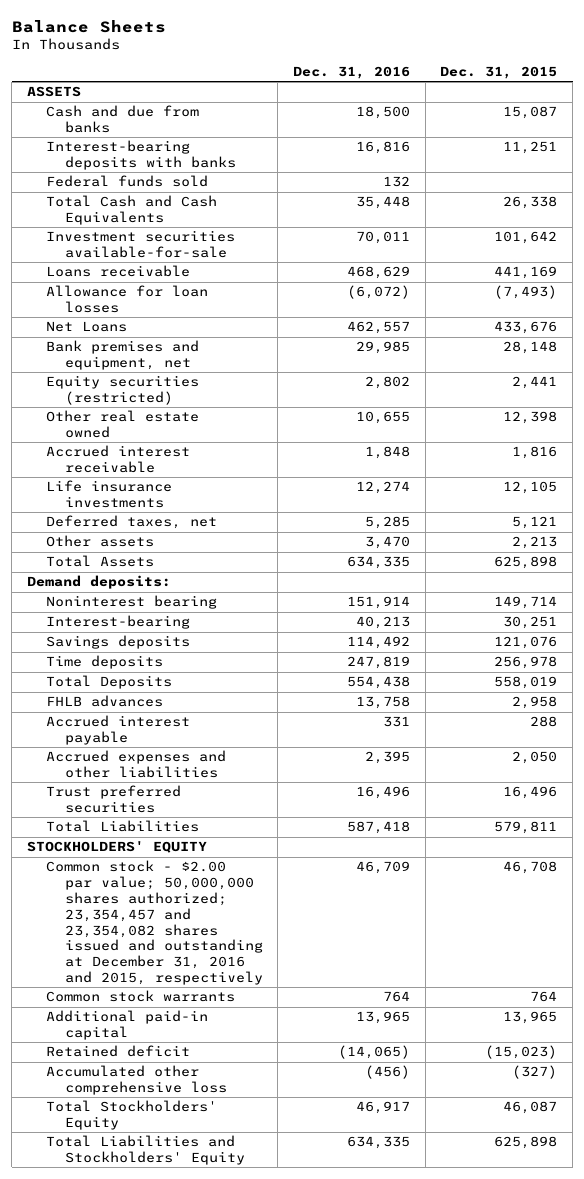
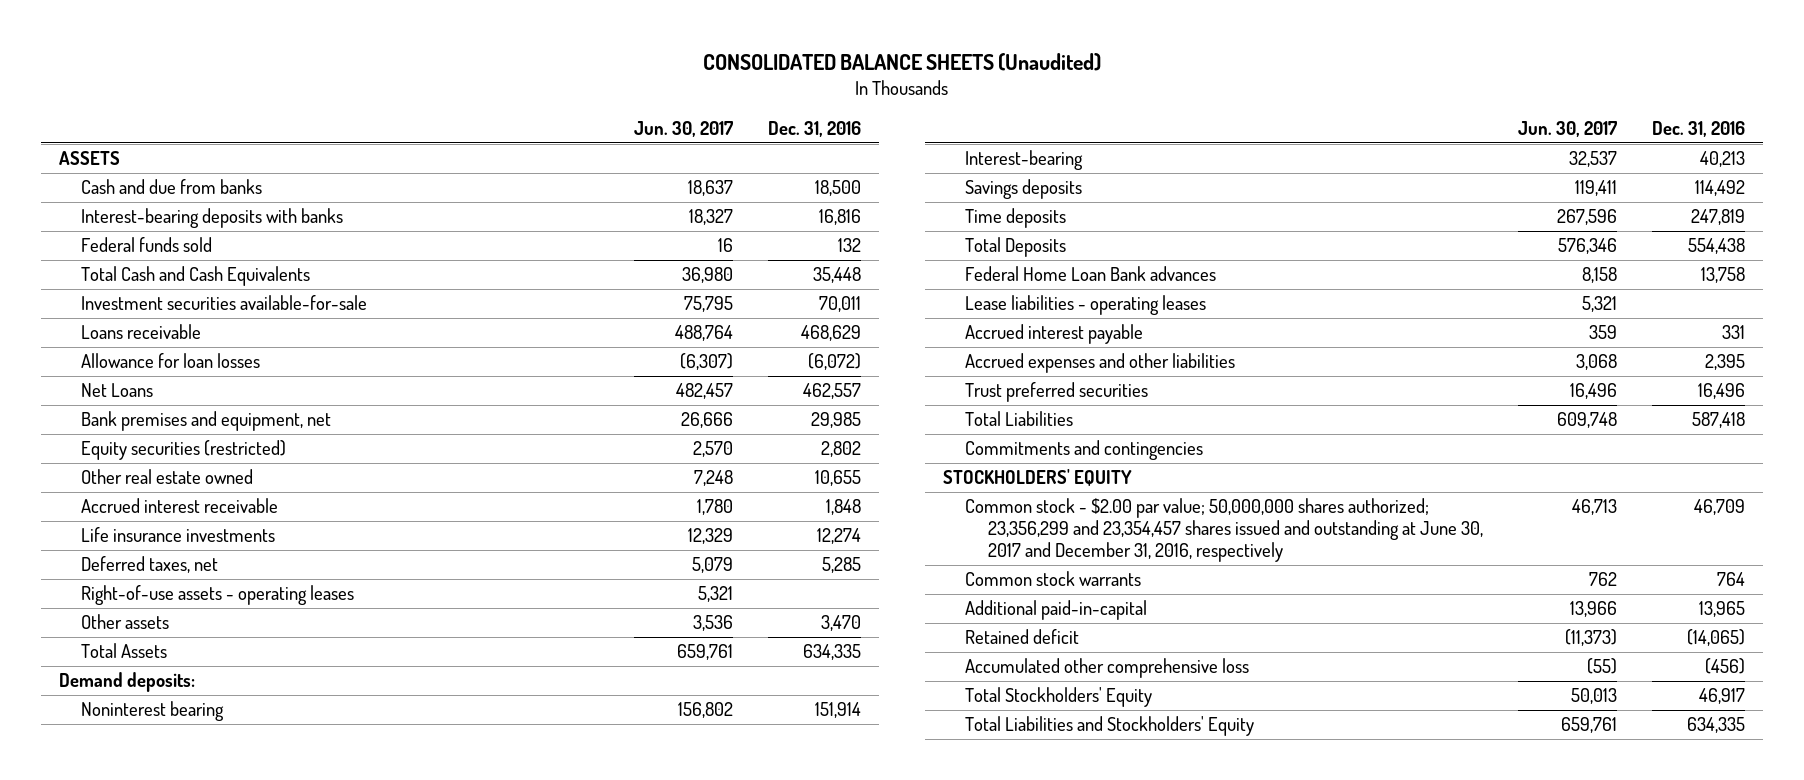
[11,19,166,33] Balance Sheets -> [703,53,1102,72] CONSOLIDATED BALANCE SHEETS (Unaudited)
[440,66,558,80] Dec. 31, 2015 -> none
none -> [634,121,734,138] Jun. 30, 2017
none -> [81,585,355,606] Right-of-use assets - operating leases
[45,695,163,708] FHLB advances -> [965,266,1217,282] Federal Home Loan Bank advances
none -> [965,295,1207,316] Lease liabilities - operating leases
none -> [965,440,1204,461] Commitments and contingencies
[45,860,263,986] Common stock - $2.00 par value; 50,000,000 shares authorized; 23,354,457 and 23,354,082 shares issued and outstanding at December 31, 2016 and 2015, respectively -> [965,498,1484,563] Common stock - $2.00 par value; 50,000,000 shares authorized; 23,356,299 and 23,354,457 shares issued and outstanding at June 30, 2017 and December 31, 2016, respectively
[45,1010,208,1041] Additional paid-in capital -> [965,600,1148,621] Additional paid-in-capital

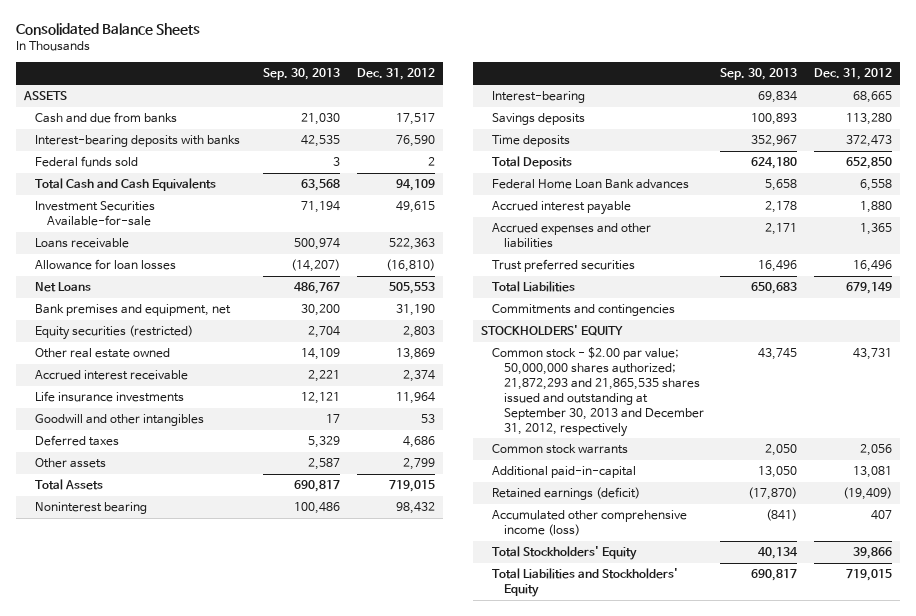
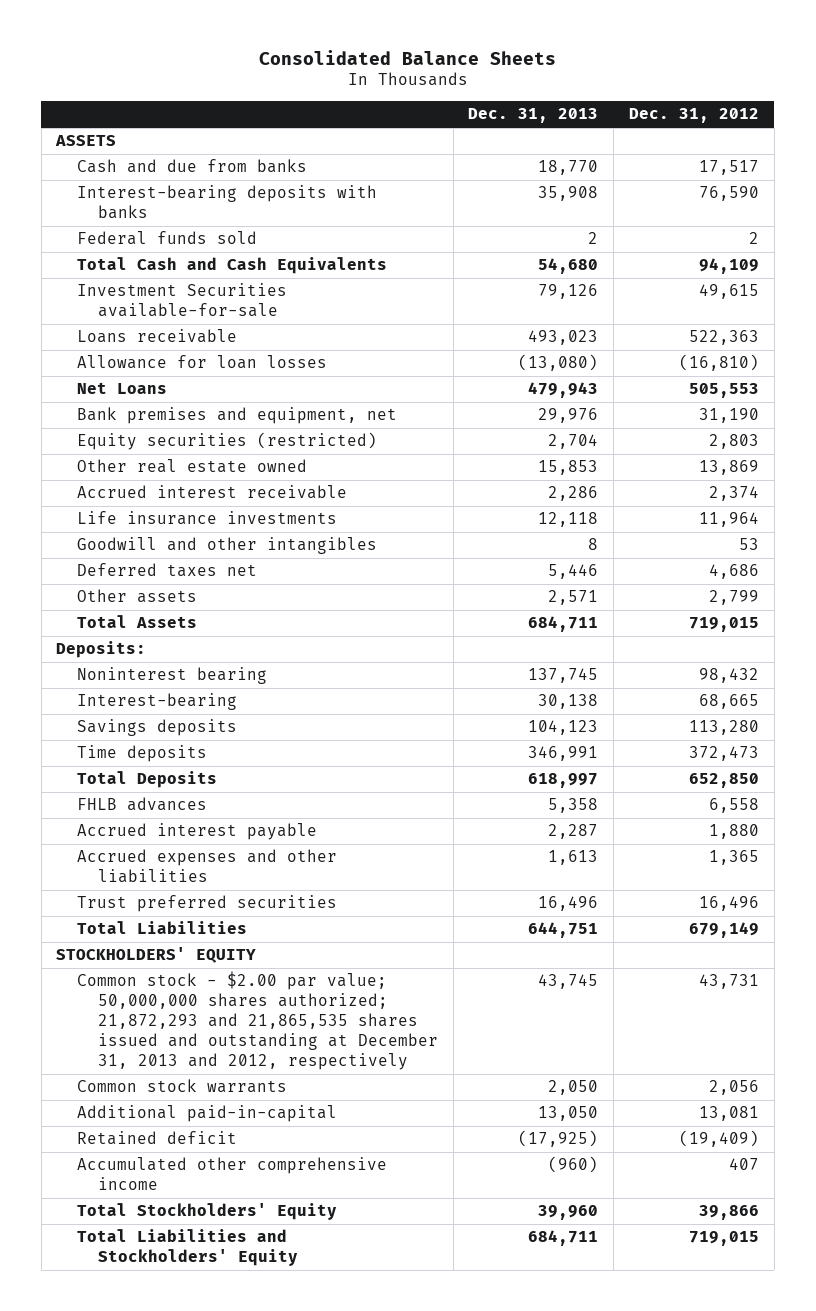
[263,68,341,81] Sep. 30, 2013 -> none
none -> [468,108,599,124] Dec. 31, 2013
[35,201,156,227] Investment Securities Available-for-sale -> [77,283,288,318] Investment Securities available-for-sale
[35,435,120,447] Deferred taxes -> [77,563,258,578] Deferred taxes net
none -> [56,641,147,659] Deposits:
[492,179,690,190] Federal Home Loan Bank advances -> [77,797,208,812] FHLB advances
[492,304,676,317] Commitments and contingencies -> none
[492,347,704,437] Common stock - $2.00 par value; 50,000,000 shares authorized; 21,872,293 and 21,865,535 shares issued and outstanding at September 30, 2013 and December 31, 2012, respectively -> [77,971,438,1071] Common stock - $2.00 par value; 50,000,000 shares authorized; 21,872,293 and 21,865,535 shares issued and outstanding at December 31, 2013 and 2012, respectively
[492,487,641,501] Retained earnings (deficit) -> [77,1131,238,1146] Retained deficit
[492,510,688,537] Accumulated other comprehensive income (loss) -> [77,1157,388,1191] Accumulated other comprehensive income

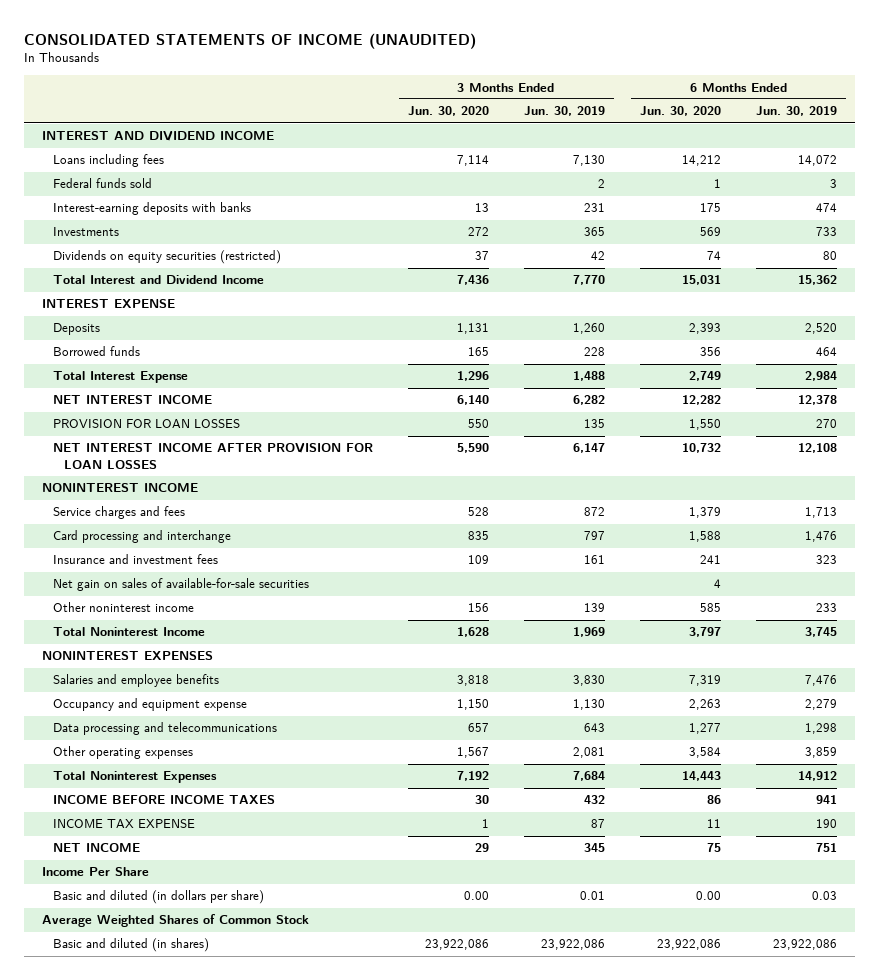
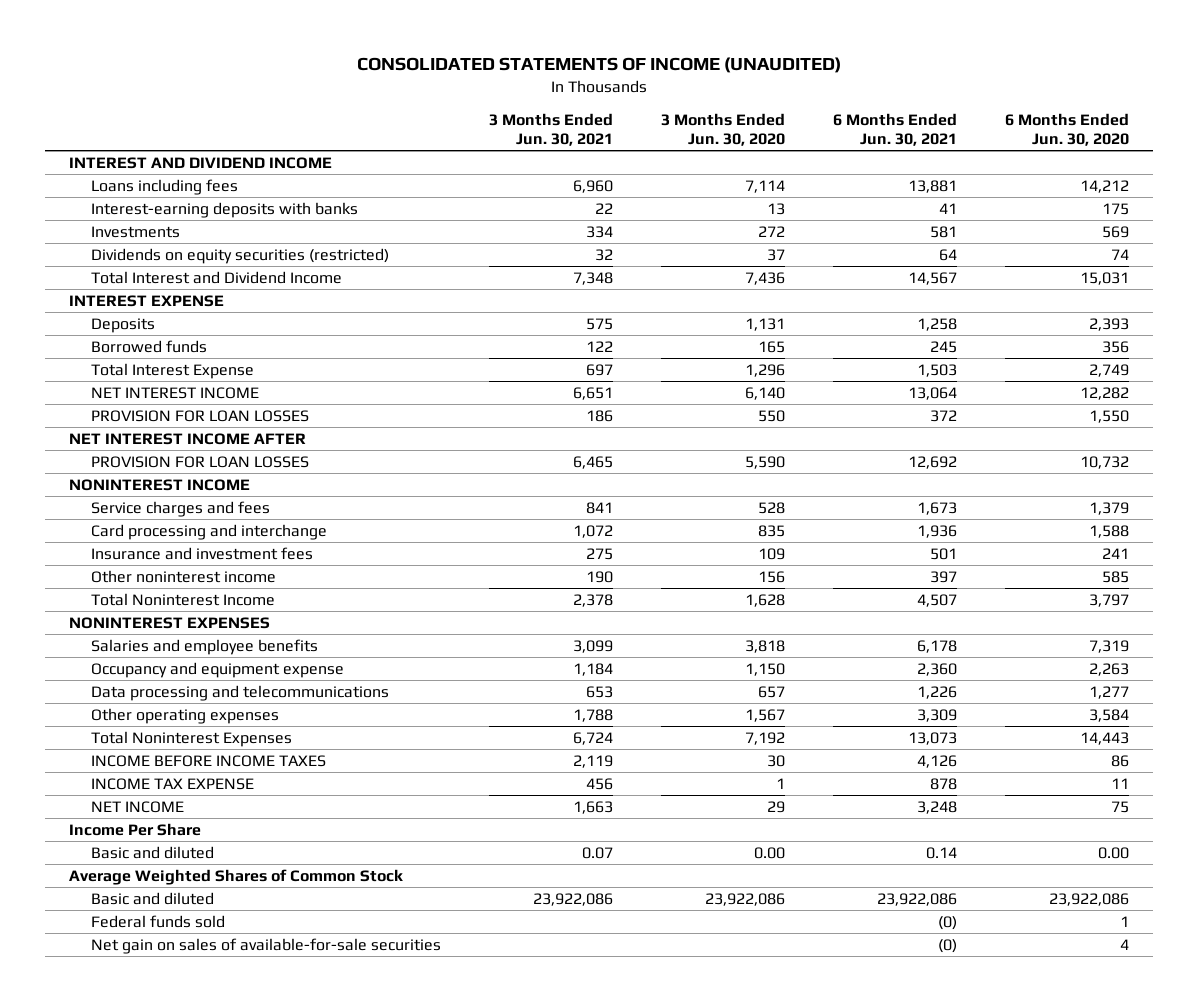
[523,106,605,117] Jun. 30, 2019 -> none
[756,106,838,117] Jun. 30, 2019 -> none
none -> [488,112,613,147] 3 Months Ended Jun. 30, 2021
none -> [832,112,957,147] 6 Months Ended Jun. 30, 2021
none -> [68,432,306,445] NET INTEREST INCOME AFTER
[52,443,373,469] NET INTEREST INCOME AFTER PROVISION FOR LOAN LOSSES -> [90,455,309,468] PROVISION FOR LOAN LOSSES
[52,890,264,905] Basic and diluted (in dollars per share) -> [90,845,214,859] Basic and diluted
[52,938,209,953] Basic and diluted (in shares) -> [90,891,214,905] Basic and diluted
[52,178,152,189] Federal funds sold -> [90,914,225,928] Federal funds sold
[52,578,309,592] Net gain on sales of available-for-sale securities -> [90,937,441,954] Net gain on sales of available-for-sale securities

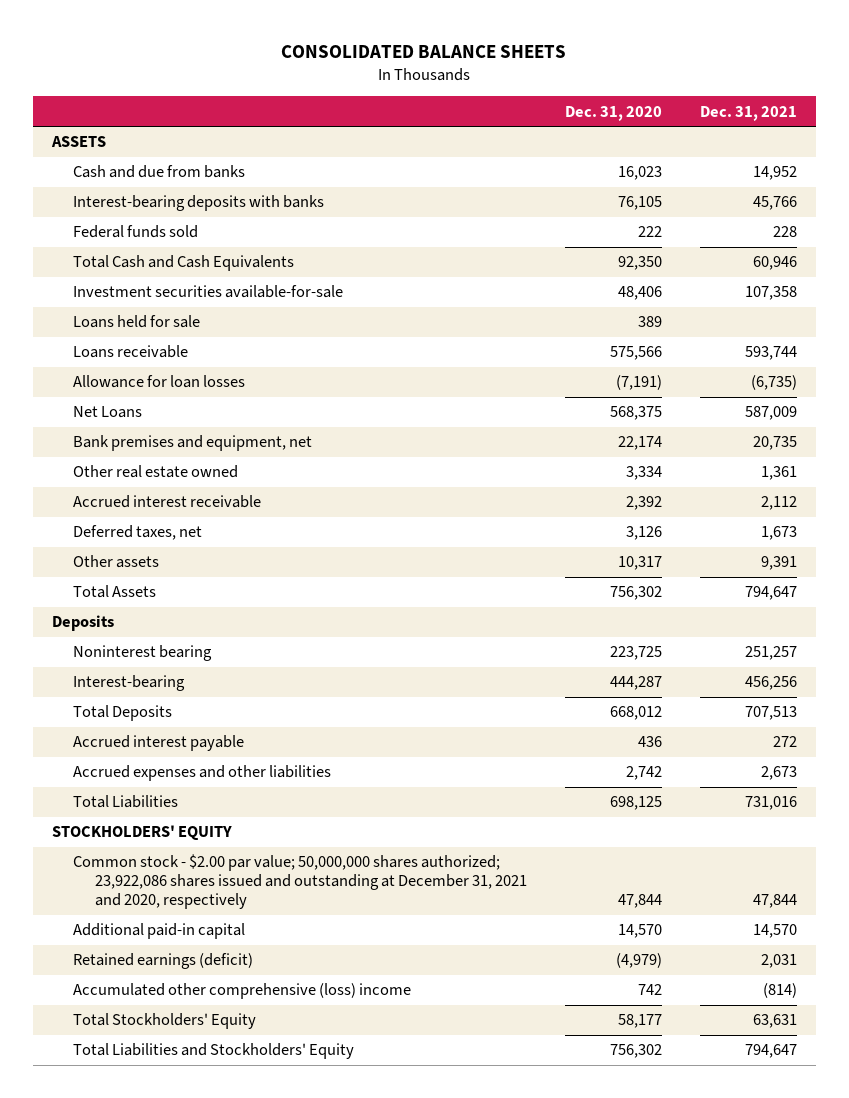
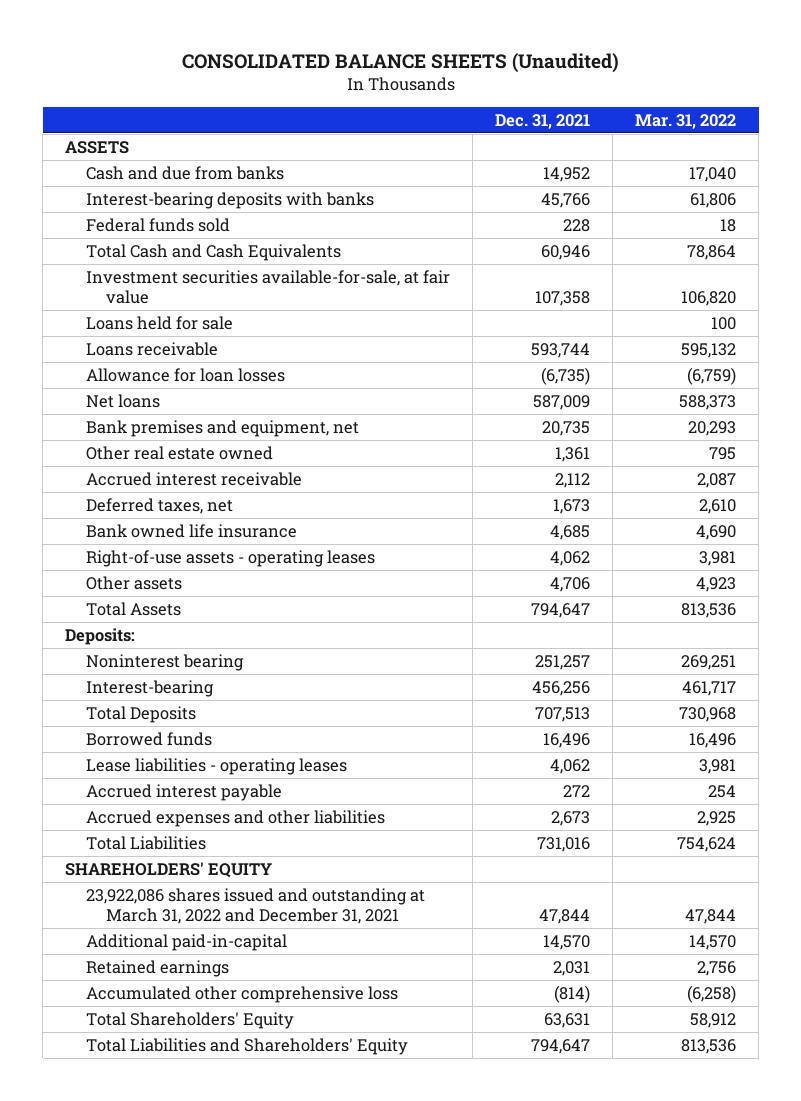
[281,45,567,59] CONSOLIDATED BALANCE SHEETS -> [181,53,619,74] CONSOLIDATED BALANCE SHEETS (Unaudited)
[565,105,663,121] Dec. 31, 2020 -> none
none -> [635,113,737,129] Mar. 31, 2022
[73,285,344,299] Investment securities available-for-sale -> [85,269,450,305] Investment securities available-for-sale, at fair value
[73,406,143,419] Net Loans -> [85,393,160,408] Net loans
none -> [85,523,297,538] Bank owned life insurance
none -> [85,549,375,567] Right-of-use assets - operating leases
[761,556,798,571] 9,391 -> [549,576,590,592] 4,706
[51,615,114,632] Deposits -> [65,627,136,645] Deposits:
none -> [85,731,212,746] Borrowed funds
none -> [85,757,347,775] Lease liabilities - operating leases
[51,825,232,841] STOCKHOLDERS' EQUITY -> [65,861,273,878] SHAREHOLDERS' EQUITY
[73,854,527,910] Common stock - $2.00 par value; 50,000,000 shares authorized; 23,922,086 shares issued and outstanding at December 31, 2021 and 2020, respectively -> [85,887,425,925] 23,922,086 shares issued and outstanding at March 31, 2022 and December 31, 2021
[73,923,246,940] Additional paid-in capital -> [85,933,287,951] Additional paid-in-capital
[73,953,254,970] Retained earnings (deficit) -> [85,959,229,977] Retained earnings
[73,983,412,1000] Accumulated other comprehensive (loss) income -> [85,985,398,1003] Accumulated other comprehensive loss
[73,1013,257,1030] Total Stockholders' Equity -> [85,1011,294,1029] Total Shareholders' Equity
[73,1043,355,1060] Total Liabilities and Stockholders' Equity -> [85,1037,408,1055] Total Liabilities and Shareholders' Equity

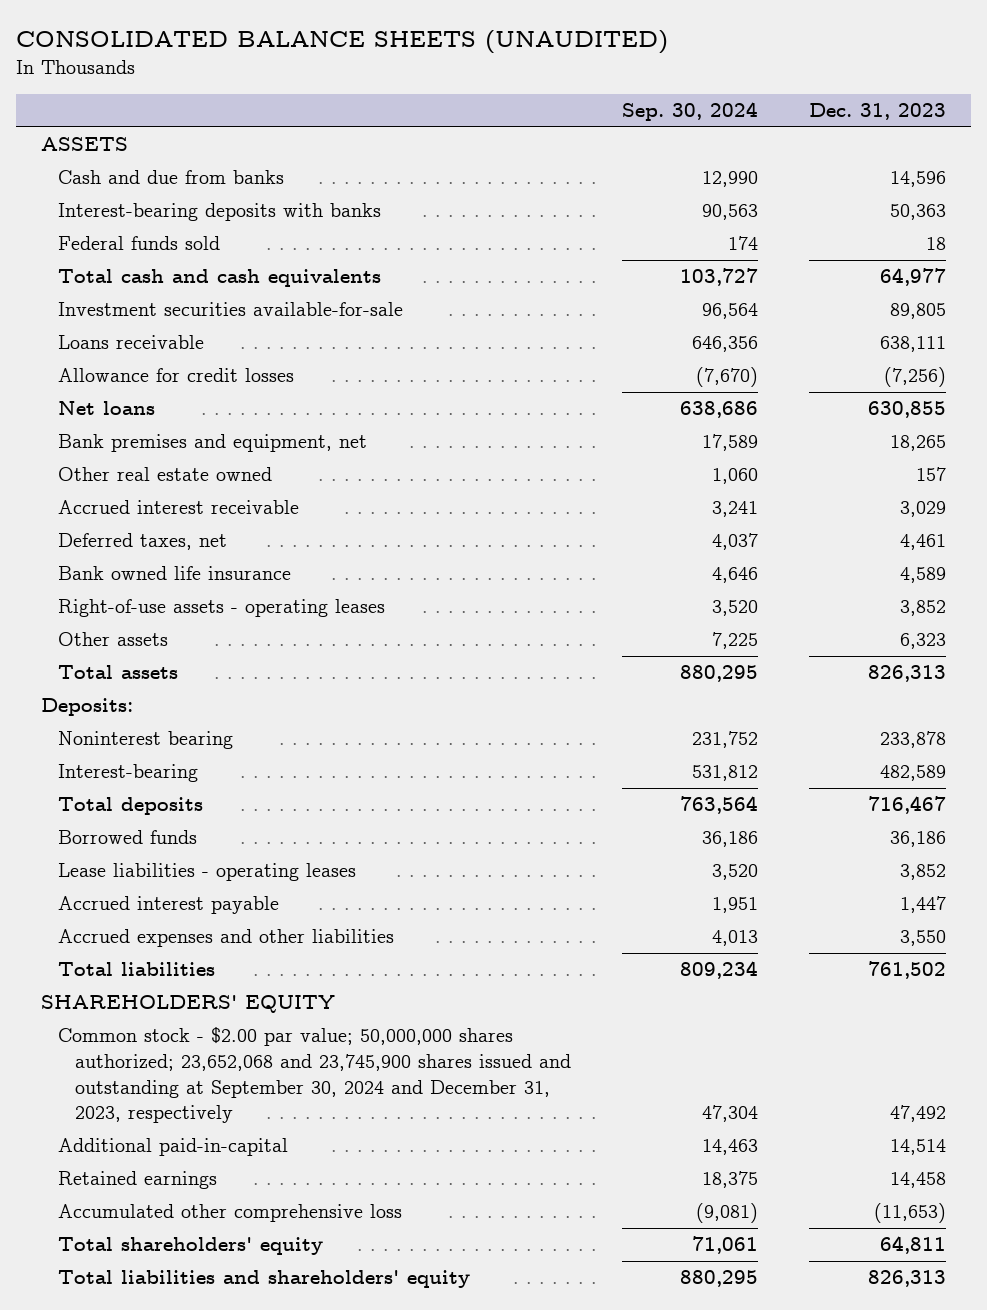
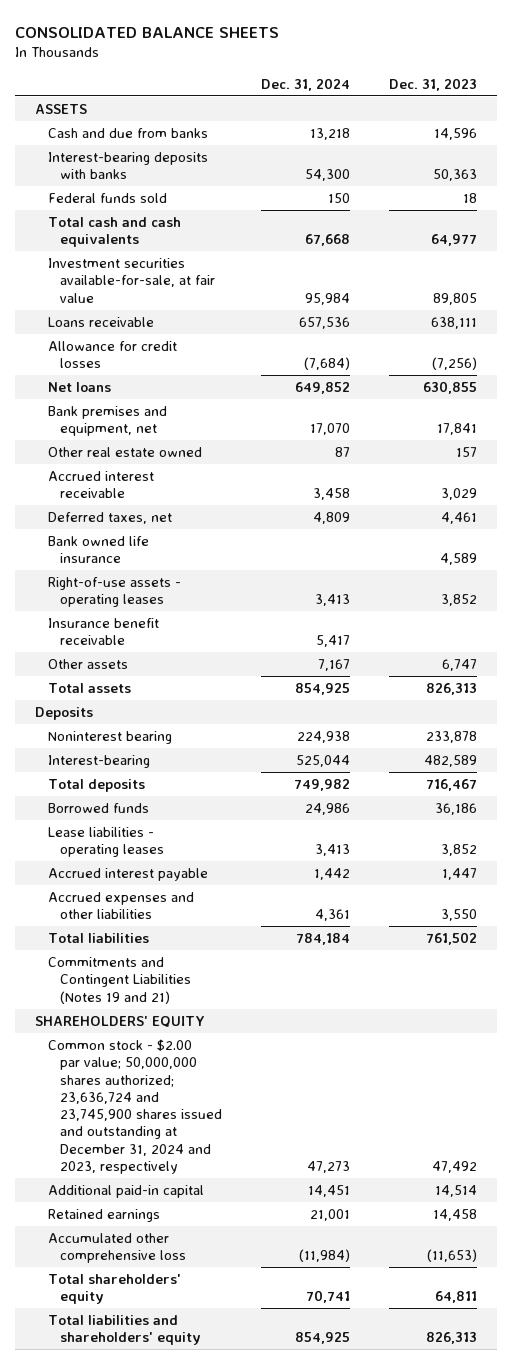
[16,30,669,55] CONSOLIDATED BALANCE SHEETS (UNAUDITED) -> [15,26,280,38] CONSOLIDATED BALANCE SHEETS
[621,102,758,122] Sep. 30, 2024 -> none
none -> [261,77,351,91] Dec. 31, 2024
[58,302,404,317] Investment securities available-for-sale -> [47,257,216,303] Investment securities available-for-sale, at fair value
[889,435,946,452] 18,265 -> [437,423,478,436] 17,841
none -> [47,617,159,646] Insurance benefit receivable
[899,633,946,650] 6,323 -> [442,658,478,671] 6,747
[41,698,134,717] Deposits: -> [34,706,93,720] Deposits
none -> [47,956,192,1004] Commitments and Contingent Liabilities (Notes 19 and 21)
[58,1027,572,1124] Common stock - $2.00 par value; 50,000,000 shares authorized; 23,652,068 and 23,745,900 shares issued and outstanding at September 30, 2024 and December 31, 2023, respectively -> [47,1038,223,1175] Common stock - $2.00 par value; 50,000,000 shares authorized; 23,636,724 and 23,745,900 shares issued and outstanding at December 31, 2024 and 2023, respectively
[58,1138,289,1157] Additional paid-in-capital -> [47,1184,204,1198] Additional paid-in capital

